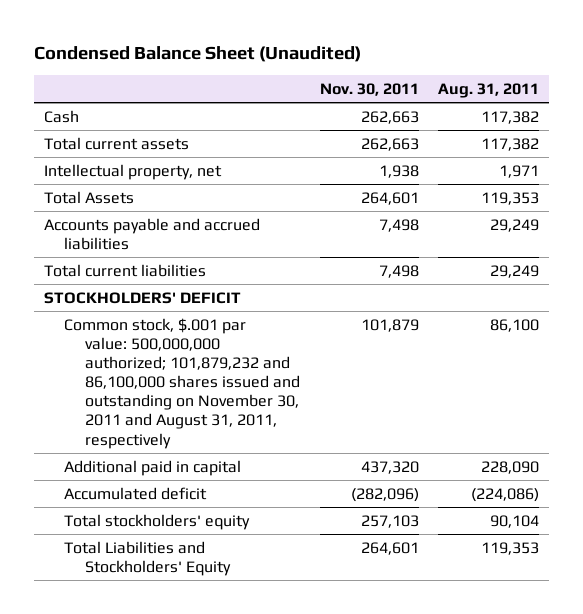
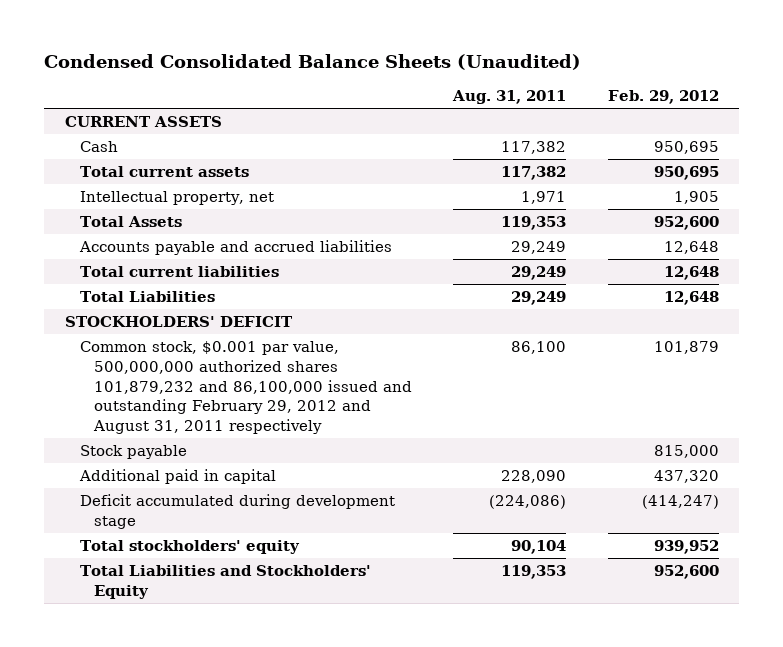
[34,45,362,62] Condensed Balance Sheet (Unaudited) -> [44,53,582,70] Condensed Consolidated Balance Sheets (Unaudited)
[319,82,419,96] Nov. 30, 2011 -> none
none -> [607,90,719,105] Feb. 29, 2012
none -> [64,116,222,128] CURRENT ASSETS
none -> [79,291,215,303] Total Liabilities
[64,317,300,449] Common stock, $.001 par value: 500,000,000 authorized; 101,879,232 and 86,100,000 shares issued and outstanding on November 30, 2011 and August 31, 2011, respectively -> [79,341,413,435] Common stock, $0.001 par value, 500,000,000 authorized shares 101,879,232 and 86,100,000 issued and outstanding February 29, 2012 and August 31, 2011 respectively
none -> [79,445,187,460] Stock payable
[64,486,208,500] Accumulated deficit -> [79,494,395,530] Deficit accumulated during development stage

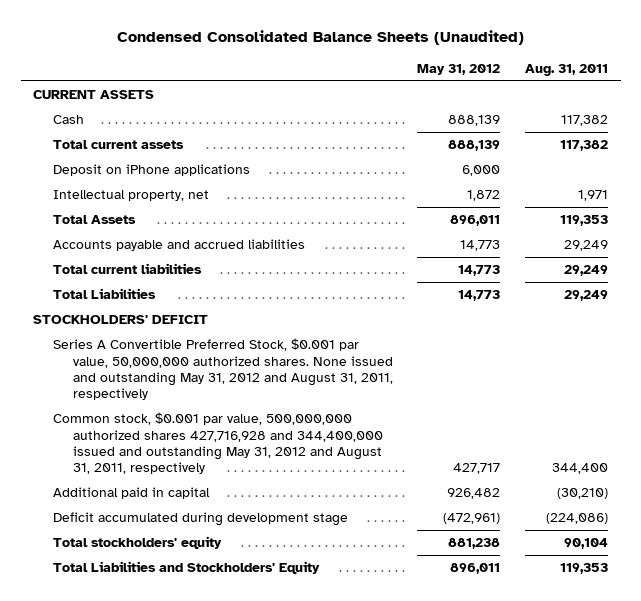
[607,90,719,105] Feb. 29, 2012 -> none
none -> [417,64,501,76] May 31, 2012
none -> [52,164,250,177] Deposit on iPhone applications
[79,445,187,460] Stock payable -> none
none -> [52,338,393,401] Series A Convertible Preferred Stock, $0.001 par value, 50,000,000 authorized shares. None issued and outstanding May 31, 2012 and August 31, 2011, respectively
[79,341,413,435] Common stock, $0.001 par value, 500,000,000 authorized shares 101,879,232 and 86,100,000 issued and outstanding February 29, 2012 and August 31, 2011 respectively -> [52,412,383,475] Common stock, $0.001 par value, 500,000,000 authorized shares 427,716,928 and 344,400,000 issued and outstanding May 31, 2012 and August 31, 2011, respectively
[511,341,567,355] 86,100 -> [552,463,609,475] 344,400
[501,470,567,484] 228,090 -> [557,488,609,500] (30,210)

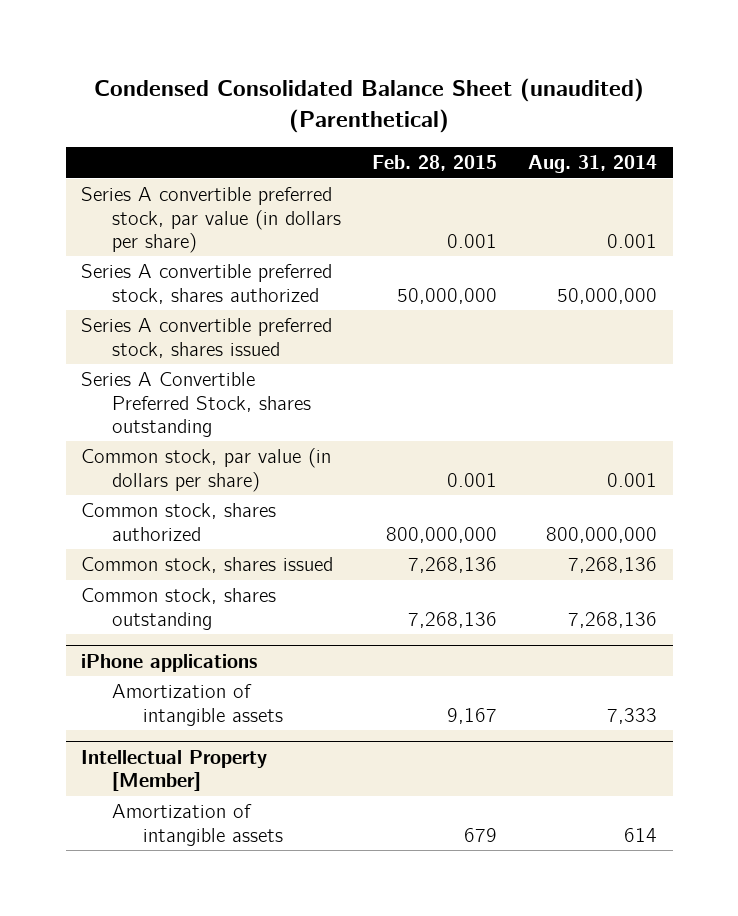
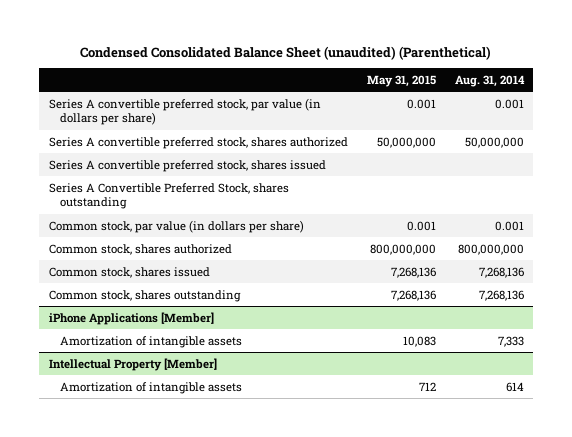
[372,155,498,172] Feb. 28, 2015 -> none
none -> [366,74,436,87] May 31, 2015
[81,653,258,672] iPhone applications -> [48,311,214,325] iPhone Applications [Member]

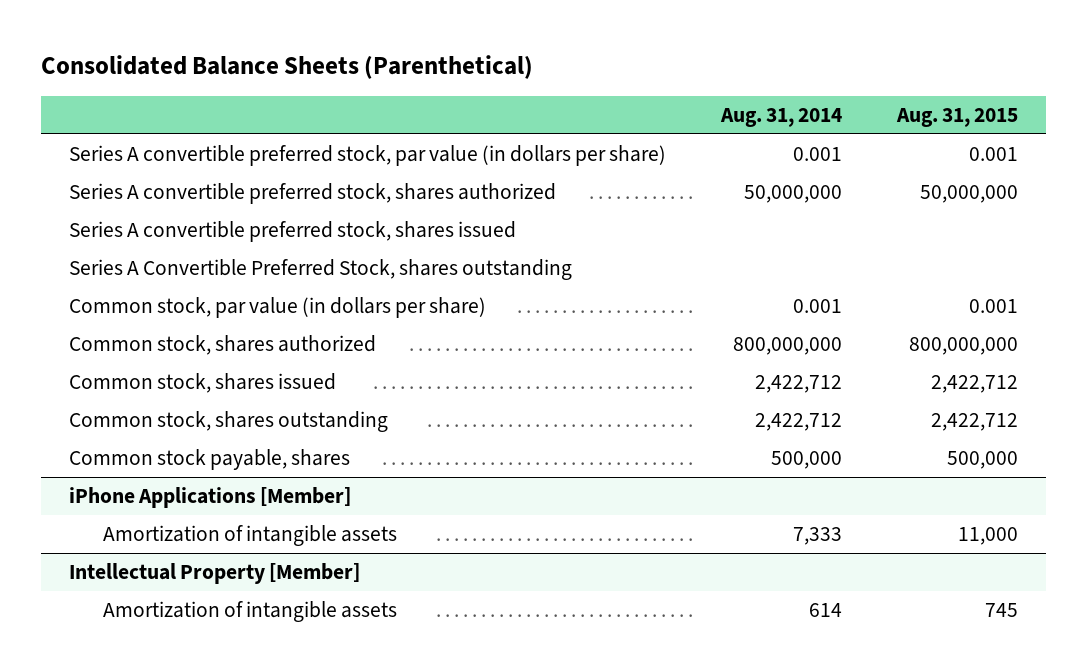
[80,45,492,60] Condensed Consolidated Balance Sheet (unaudited) (Parenthetical) -> [40,55,533,80] Consolidated Balance Sheets (Parenthetical)
[366,74,436,87] May 31, 2015 -> none
none -> [896,108,1019,128] Aug. 31, 2015
[478,266,524,278] 7,268,136 -> [755,375,843,394] 2,422,712
[478,289,524,301] 7,268,136 -> [755,413,843,432] 2,422,712
none -> [68,449,350,471] Common stock payable, shares

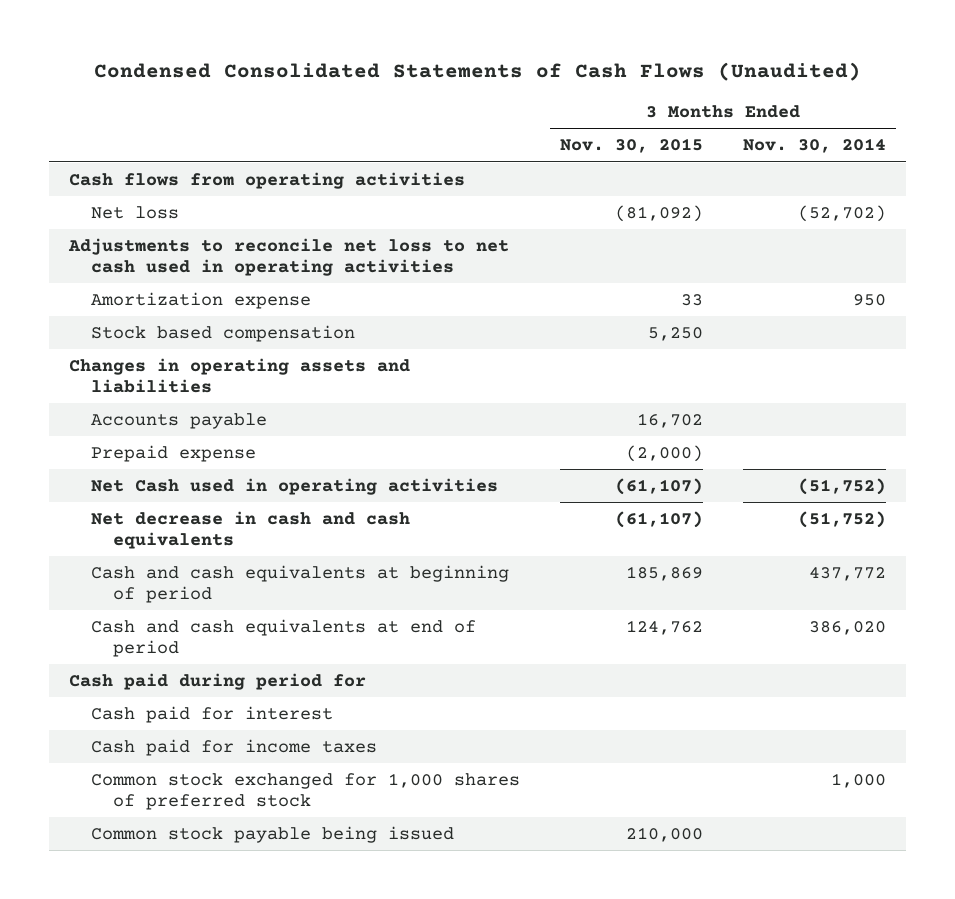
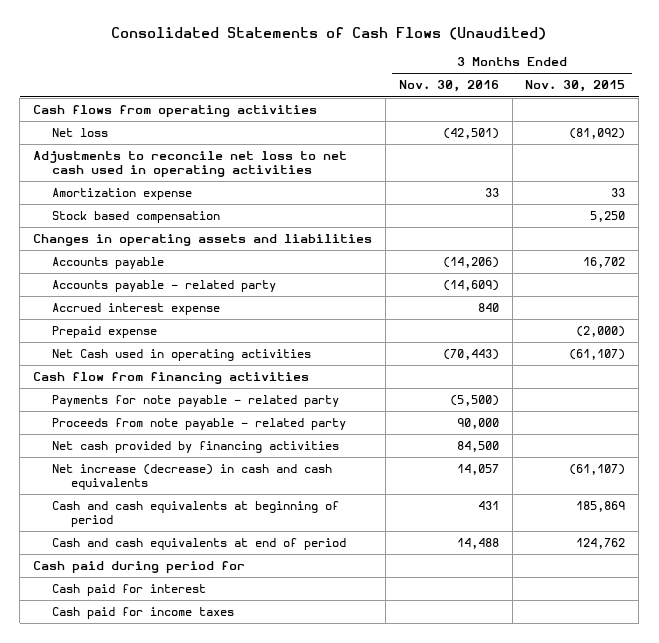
[93,62,861,82] Condensed Consolidated Statements of Cash Flows (Unaudited) -> [111,27,547,41] Consolidated Statements of Cash Flows (Unaudited)
[743,138,887,154] Nov. 30, 2014 -> none
none -> [398,80,499,93] Nov. 30, 2016
none -> [51,280,276,293] Accounts payable - related party
none -> [51,303,220,316] Accrued interest expense
none -> [33,372,310,385] Cash flow from financing activities
none -> [51,395,339,408] Payments for note payable - related party
none -> [51,418,346,431] Proceeds from note payable - related party
none -> [51,441,339,454] Net cash provided by financing activities
[90,510,410,550] Net decrease in cash and cash equivalents -> [51,464,332,491] Net increase (decrease) in cash and cash equivalents
[90,772,520,811] Common stock exchanged for 1,000 shares of preferred stock -> none
[90,825,454,843] Common stock payable being issued -> none

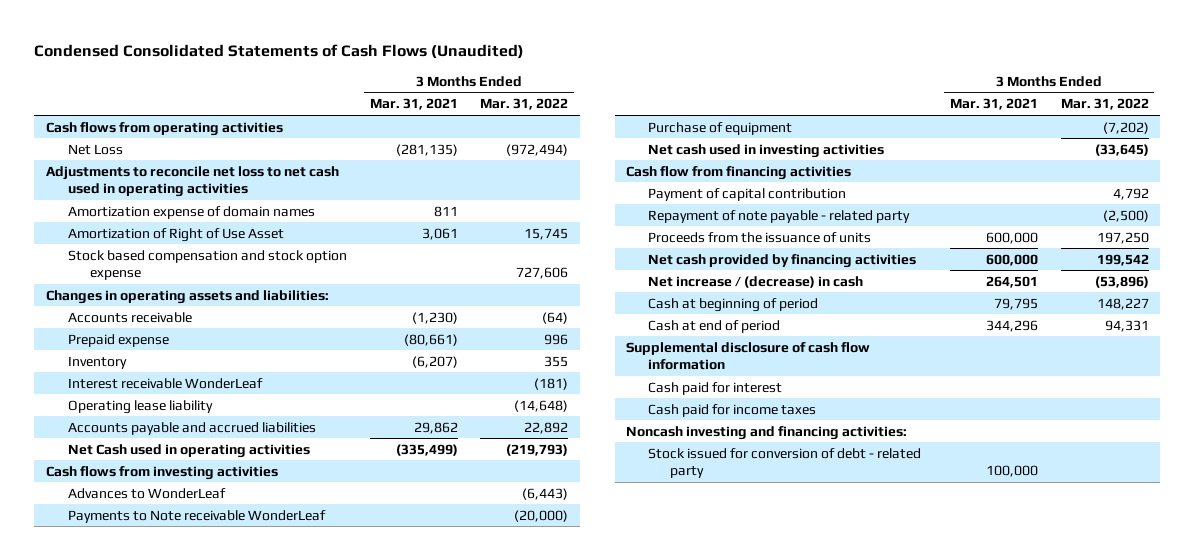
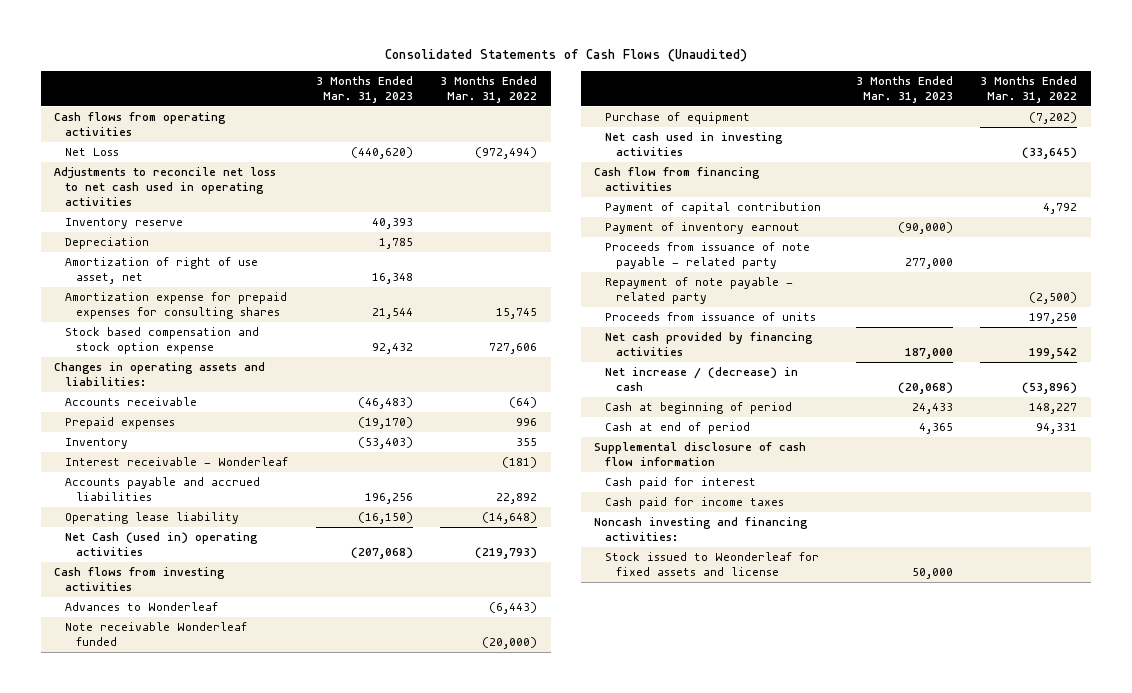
[34,44,525,60] Condensed Consolidated Statements of Cash Flows (Unaudited) -> [384,49,747,63] Consolidated Statements of Cash Flows (Unaudited)
[369,98,458,111] Mar. 31, 2021 -> none
none -> [315,76,413,104] 3 Months Ended Mar. 31, 2023
[67,205,315,219] Amortization expense of domain names -> none
none -> [65,217,184,229] Inventory reserve
none -> [65,236,150,249] Depreciation
none -> [65,256,259,284] Amortization of right of use asset, net
[67,227,284,242] Amortization of Right of Use Asset -> [65,291,288,319] Amortization expense for prepaid expenses for consulting shares
[67,333,169,347] Prepaid expense -> [65,416,176,429] Prepaid expenses
[67,377,263,389] Interest receivable WonderLeaf -> [65,456,289,466] Interest receivable - Wonderleaf
[67,399,213,414] Operating lease liability -> [65,511,240,524] Operating lease liability
[67,443,310,458] Net Cash used in operating activities -> [65,531,259,556] Net Cash (used in) operating activities
[67,487,226,499] Advances to WonderLeaf -> [65,601,219,611] Advances to Wonderleaf
[67,509,326,523] Payments to Note receivable WonderLeaf -> [65,621,248,646] Note receivable Wonderleaf funded
none -> [605,221,801,234] Payment of inventory earnout
none -> [605,241,811,269] Proceeds from issuance of note payable - related party
[648,231,872,243] Proceeds from the issuance of units -> [605,311,817,321] Proceeds from issuance of units
[648,447,922,479] Stock issued for conversion of debt - related party -> [605,551,820,576] Stock issued to Weonderleaf for fixed assets and license

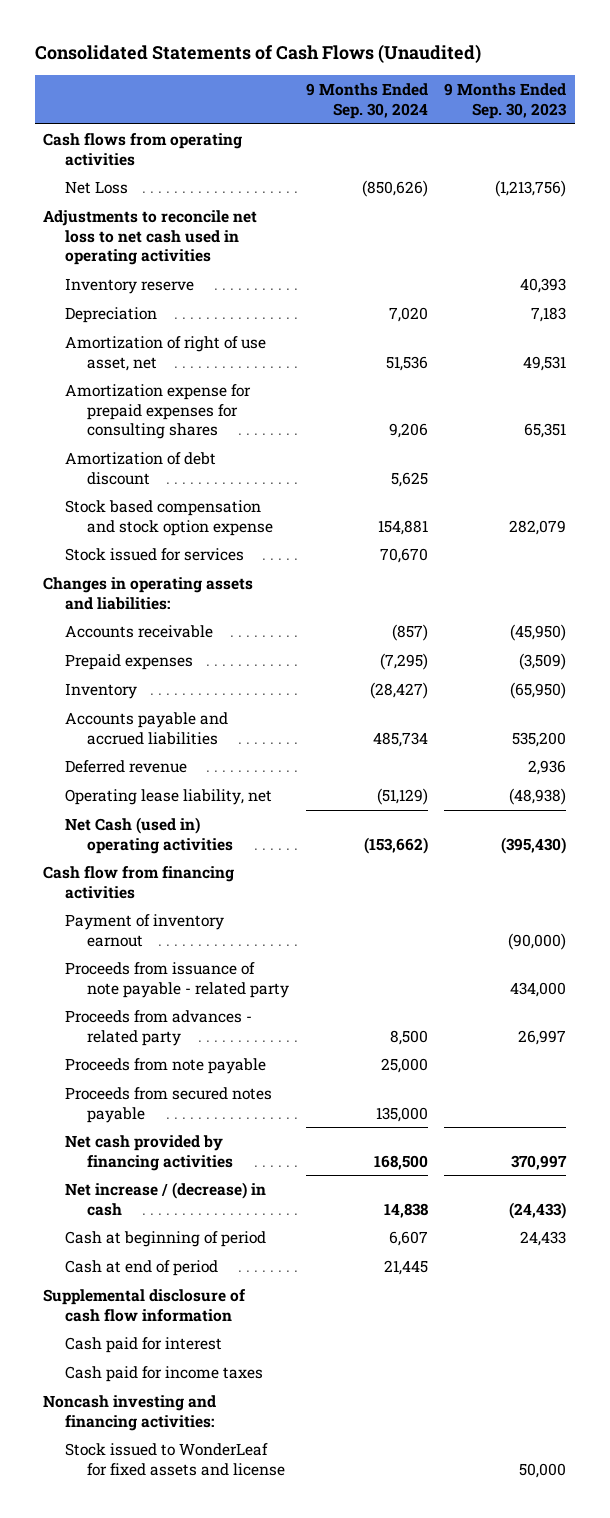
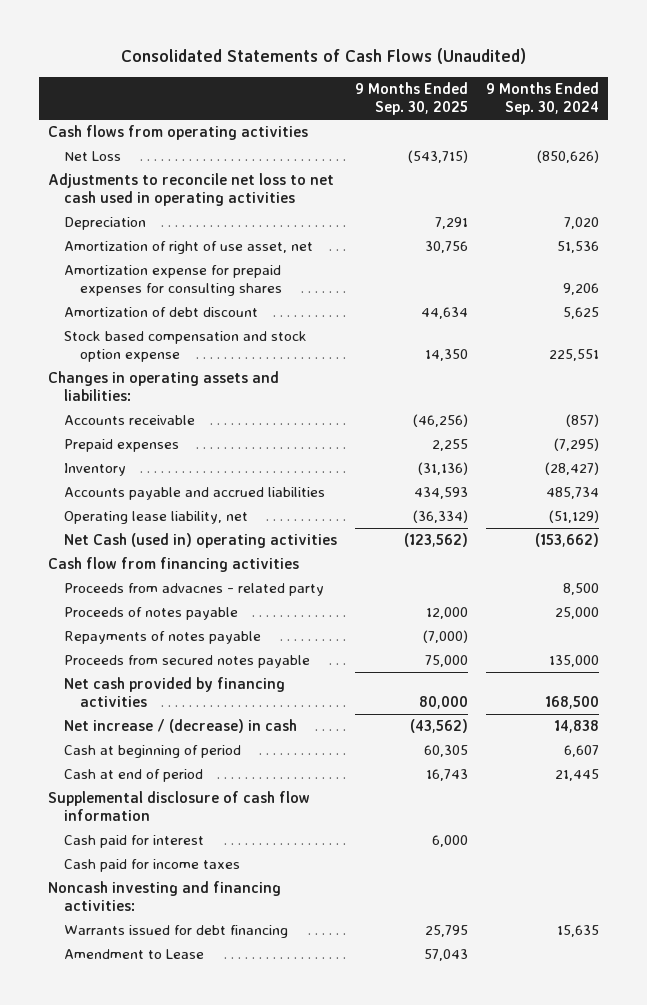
[444,83,568,119] 9 Months Ended Sep. 30, 2023 -> none
none -> [355,82,469,116] 9 Months Ended Sep. 30, 2025
[65,278,195,295] Inventory reserve -> none
[65,548,245,562] Stock issued for services -> none
[377,519,428,535] 154,881 -> [549,349,600,362] 225,551
[65,760,188,774] Deferred revenue -> none
[65,914,225,947] Payment of inventory earnout -> none
[65,962,290,998] Proceeds from issuance of note payable - related party -> none
[65,1058,267,1075] Proceeds from note payable -> none
[65,1010,253,1046] Proceeds from advances - related party -> [64,583,325,597] Proceeds from advacnes - related party
none -> [64,607,239,621] Proceeds of notes payable
none -> [64,631,262,645] Repayments of notes payable
[65,1443,286,1476] Stock issued to WonderLeaf for fixed assets and license -> none
none -> [64,925,289,939] Warrants issued for debt financing
none -> [64,949,205,960] Amendment to Lease

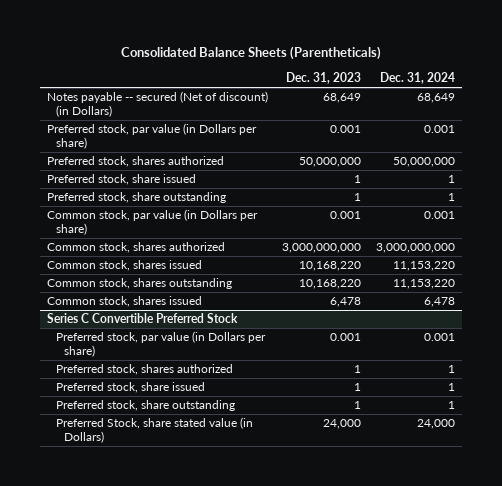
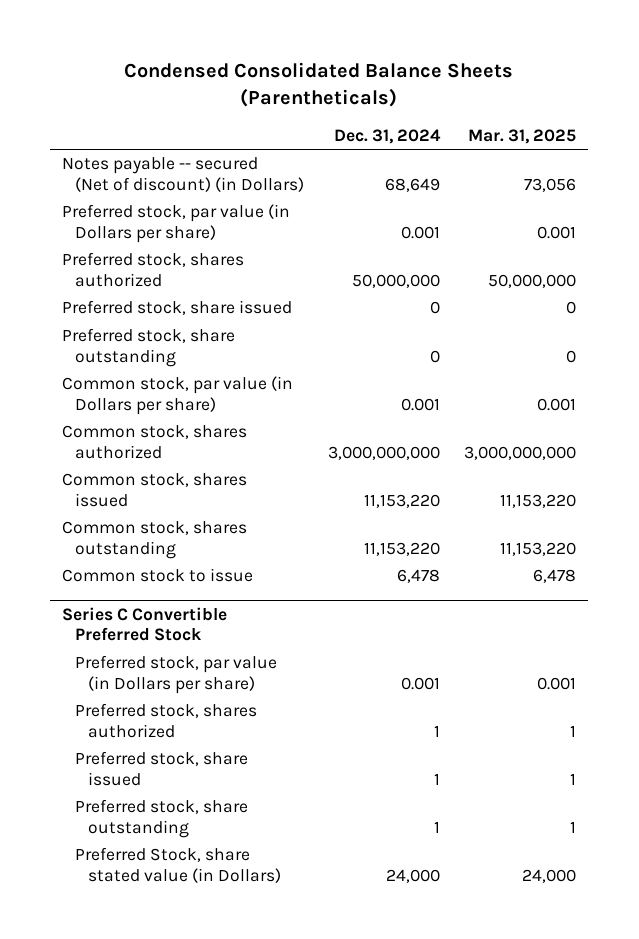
[120,46,381,61] Consolidated Balance Sheets (Parentheticals) -> [124,62,514,107] Condensed Consolidated Balance Sheets (Parentheticals)
[286,72,362,85] Dec. 31, 2023 -> none
none -> [468,128,577,144] Mar. 31, 2025
[447,175,455,184] 1 -> [430,301,441,315] 0
[447,193,455,202] 1 -> [430,349,441,363] 0
[46,296,202,308] Common stock, shares issued -> [62,568,254,583] Common stock to issue

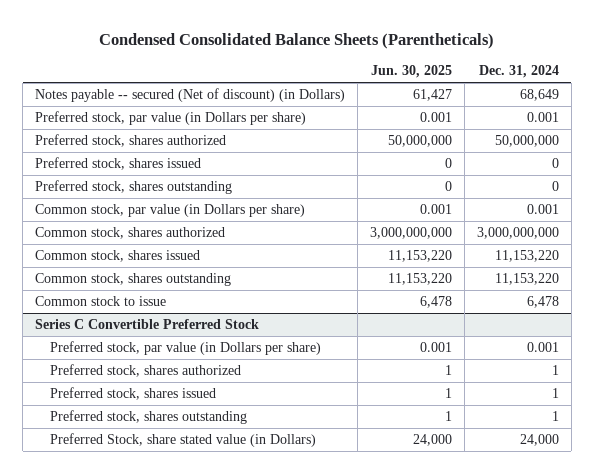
[468,128,577,144] Mar. 31, 2025 -> none
none -> [370,65,452,79] Jun. 30, 2025
[62,300,293,316] Preferred stock, share issued -> [35,157,202,171] Preferred stock, shares issued
[62,328,236,367] Preferred stock, share outstanding -> [35,180,233,195] Preferred stock, shares outstanding
[74,751,248,786] Preferred stock, share issued -> [49,387,216,401] Preferred stock, shares issued
[74,799,248,838] Preferred stock, share outstanding -> [49,410,247,425] Preferred stock, shares outstanding

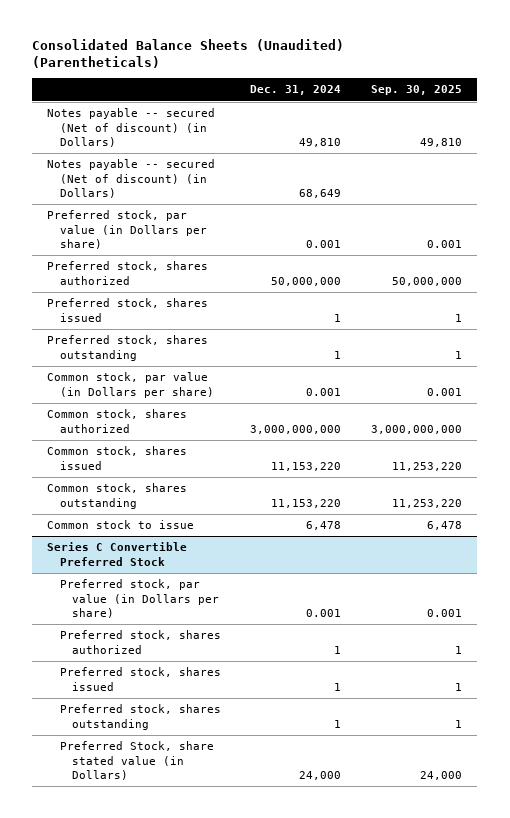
[98,32,494,49] Condensed Consolidated Balance Sheets (Parentheticals) -> [32,38,345,69] Consolidated Balance Sheets (Unaudited) (Parentheticals)
[370,65,452,79] Jun. 30, 2025 -> none
none -> [371,85,463,96] Sep. 30, 2025
none -> [47,108,216,148] Notes payable -- secured (Net of discount) (in Dollars)
[551,158,559,169] 0 -> [334,313,342,322] 1
[551,181,559,192] 0 -> [334,350,342,359] 1

